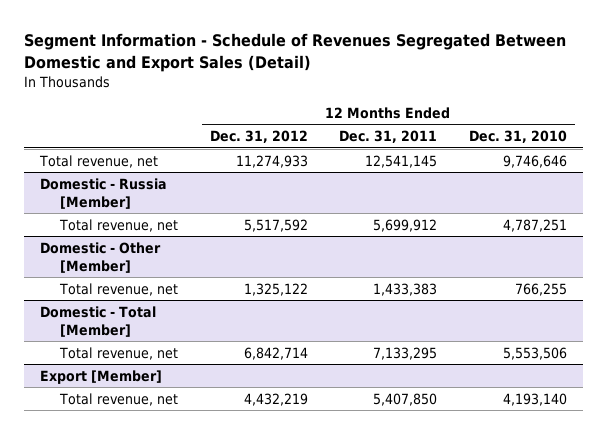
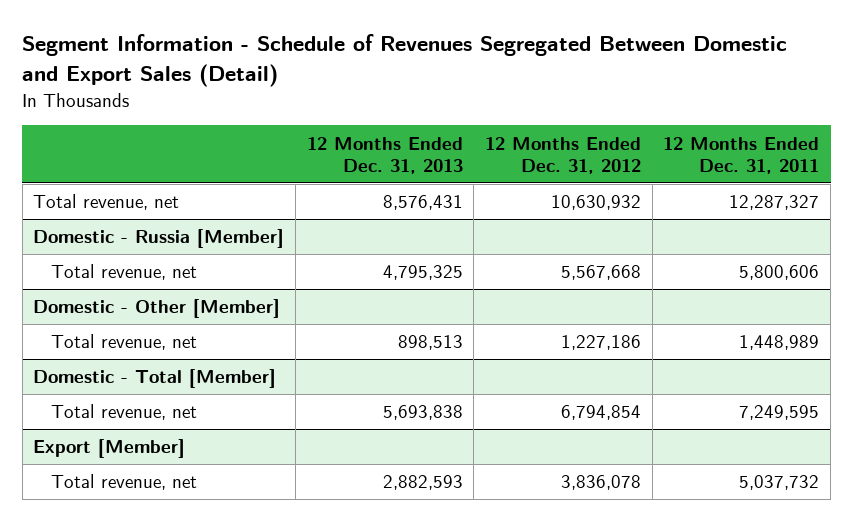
[468,129,567,143] Dec. 31, 2010 -> none
none -> [306,136,463,174] 12 Months Ended Dec. 31, 2013
[235,154,308,168] 11,274,933 -> [551,195,642,211] 10,630,932
[365,154,438,168] 12,541,145 -> [729,195,820,211] 12,287,327
[243,218,308,232] 5,517,592 -> [561,265,642,281] 5,567,668
[373,218,438,232] 5,699,912 -> [739,265,820,281] 5,800,606
[243,282,308,296] 1,325,122 -> [561,335,642,351] 1,227,186
[373,282,438,296] 1,433,383 -> [739,335,820,351] 1,448,989
[243,346,308,360] 6,842,714 -> [561,405,642,421] 6,794,854
[373,346,438,360] 7,133,295 -> [739,405,820,421] 7,249,595
[243,392,308,406] 4,432,219 -> [561,475,642,491] 3,836,078
[373,392,438,406] 5,407,850 -> [739,475,820,491] 5,037,732

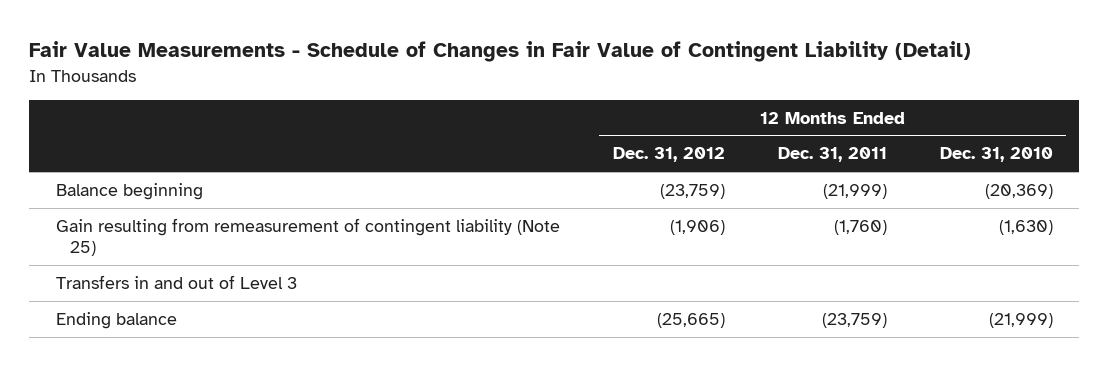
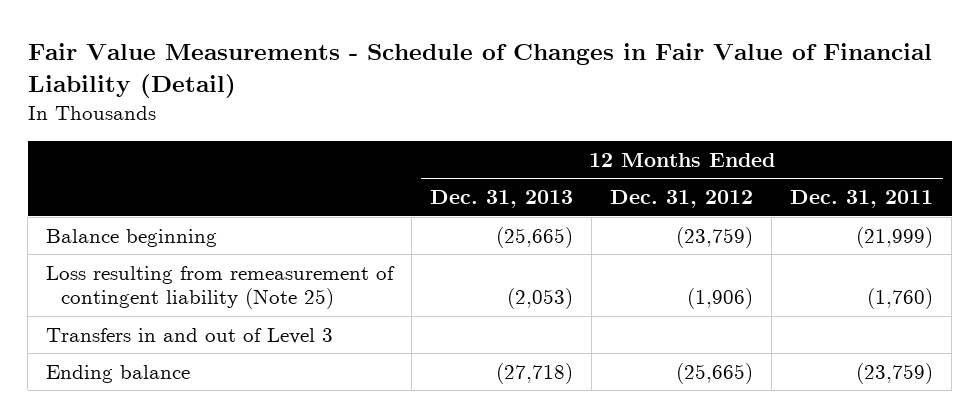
[29,41,972,63] Fair Value Measurements - Schedule of Changes in Fair Value of Contingent Liability (Detail) -> [27,43,932,99] Fair Value Measurements - Schedule of Changes in Fair Value of Financial Liability (Detail)
[939,147,1053,163] Dec. 31, 2010 -> none
none -> [430,190,574,209] Dec. 31, 2013
[55,217,560,257] Gain resulting from remeasurement of contingent liability (Note 25) -> [46,265,396,310] Loss resulting from remeasurement of contingent liability (Note 25)

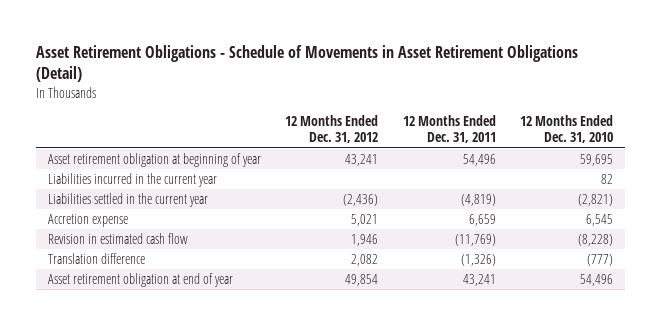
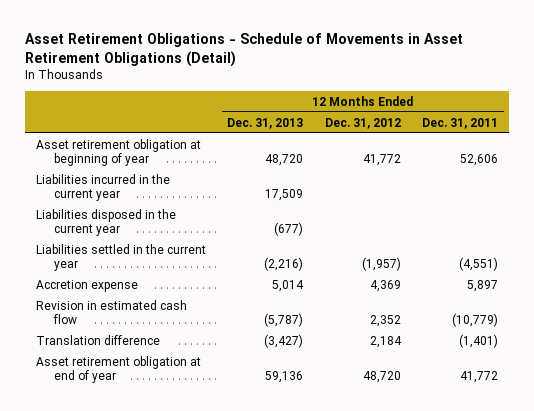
[519,115,613,144] 12 Months Ended Dec. 31, 2010 -> none
none -> [227,117,304,129] Dec. 31, 2013
[345,154,379,167] 43,241 -> [362,154,401,167] 41,772
[462,154,496,167] 54,496 -> [460,154,499,167] 52,606
none -> [35,208,176,237] Liabilities disposed in the current year
[343,194,379,207] (2,436) -> [361,257,401,272] (1,957)
[460,194,496,207] (4,819) -> [459,257,499,272] (4,551)
[351,214,379,227] 5,021 -> [369,279,401,292] 4,369
[468,214,496,227] 6,659 -> [467,279,499,292] 5,897
[351,234,379,247] 1,946 -> [369,315,401,328] 2,352
[454,234,496,247] (11,769) -> [452,313,499,328] (10,779)
[351,254,379,267] 2,082 -> [369,335,402,348] 2,184
[460,254,496,267] (1,326) -> [459,333,499,348] (1,401)
[345,274,379,287] 49,854 -> [362,371,401,384] 48,720
[462,274,496,287] 43,241 -> [460,371,499,384] 41,772

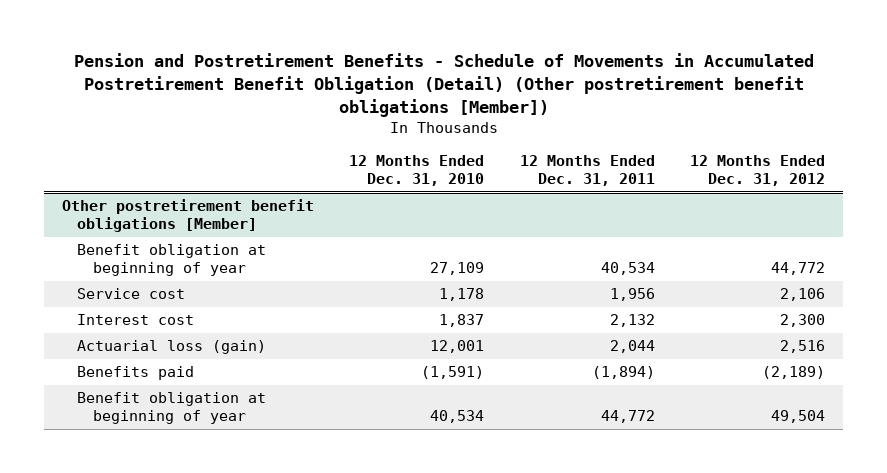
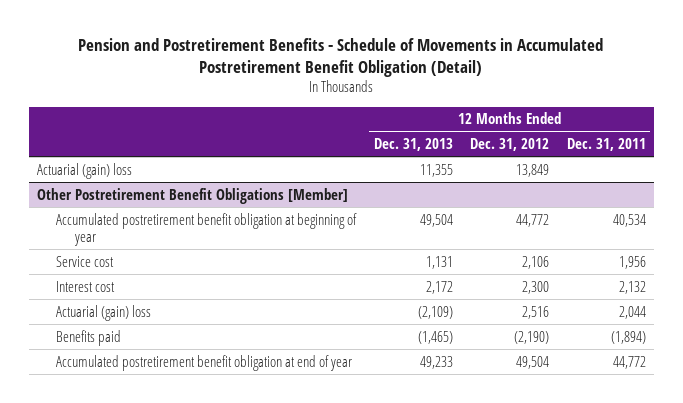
[73,53,814,118] Pension and Postretirement Benefits - Schedule of Movements in Accumulated Postretirement Benefit Obligation (Detail) (Other postretirement benefit obligations [Member]) -> [78,37,604,77] Pension and Postretirement Benefits - Schedule of Movements in Accumulated Postretirement Benefit Obligation (Detail)
[349,155,485,187] 12 Months Ended Dec. 31, 2010 -> none
none -> [373,137,453,151] Dec. 31, 2013
none -> [37,162,133,179] Actuarial (gain) loss
[61,199,314,233] Other postretirement benefit obligations [Member] -> [37,187,349,204] Other Postretirement Benefit Obligations [Member]
[77,244,267,277] Benefit obligation at beginning of year -> [56,212,358,247] Accumulated postretirement benefit obligation at beginning of year
[77,340,267,355] Actuarial loss (gain) -> [56,304,152,321] Actuarial (gain) loss
[762,366,826,380] (2,189) -> [514,330,550,344] (2,190)
[77,392,267,425] Benefit obligation at beginning of year -> [56,354,353,371] Accumulated postretirement benefit obligation at end of year

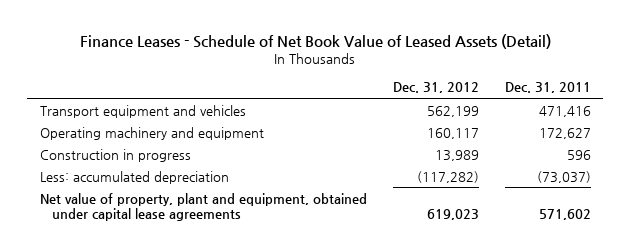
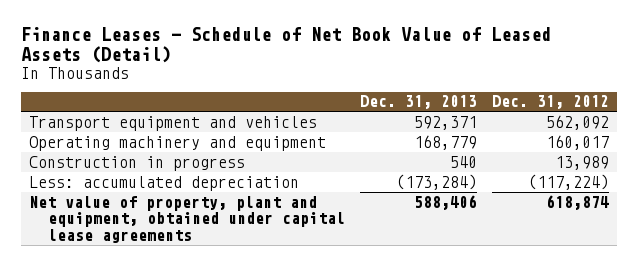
[504,82,591,94] Dec. 31, 2011 -> none
none -> [360,95,478,110] Dec. 31, 2013
[426,105,479,117] 562,199 -> [546,114,610,130] 562,092
[426,127,479,139] 160,117 -> [546,134,610,150] 160,017
[416,170,479,183] (117,282) -> [528,173,610,190] (117,224)
[426,209,479,221] 619,023 -> [546,194,610,210] 618,874

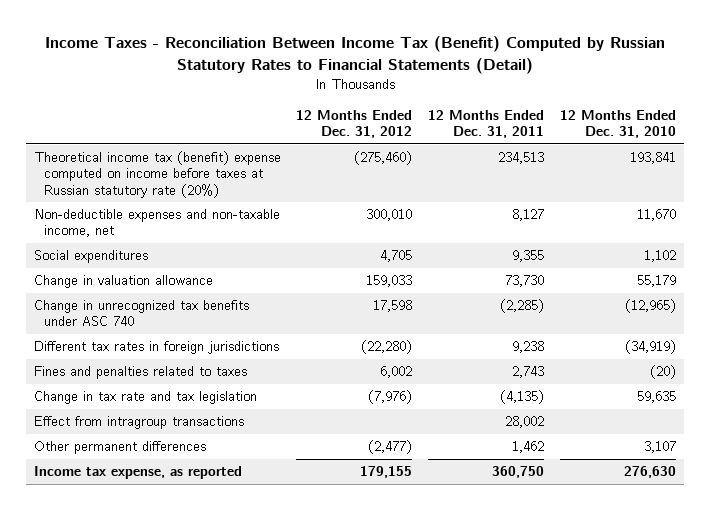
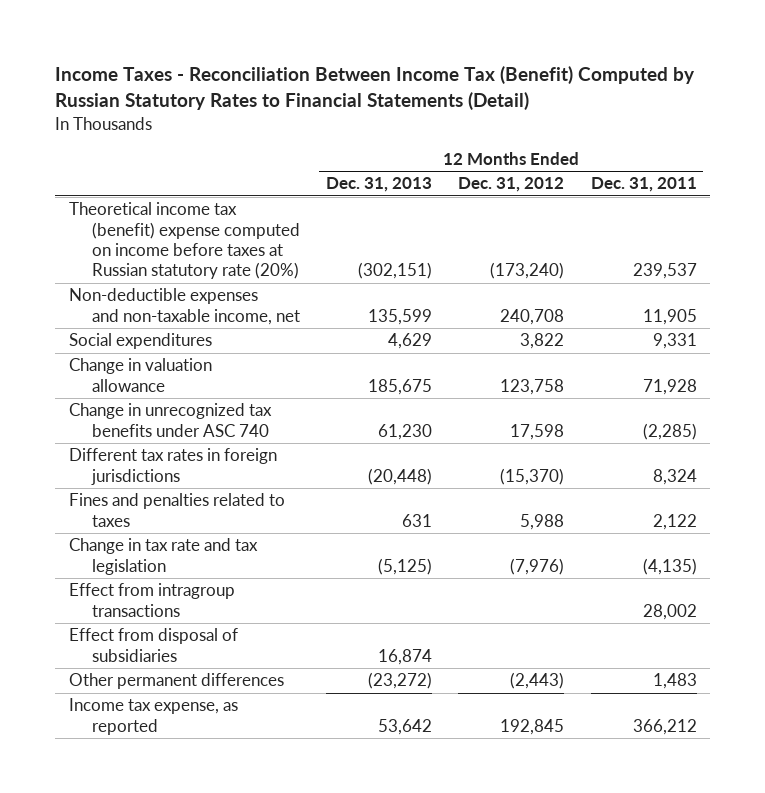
[559,109,676,139] 12 Months Ended Dec. 31, 2010 -> none
none -> [326,177,433,193] Dec. 31, 2013
[354,151,413,166] (275,460) -> [490,262,565,280] (173,240)
[498,152,545,165] 234,513 -> [632,263,697,280] 239,537
[366,209,413,222] 300,010 -> [500,308,565,325] 240,708
[512,209,545,222] 8,127 -> [642,308,697,325] 11,905
[380,250,413,263] 4,705 -> [520,333,565,350] 3,822
[512,250,545,263] 9,355 -> [652,333,697,350] 9,331
[366,275,413,288] 159,033 -> [500,378,565,395] 123,758
[505,275,545,288] 73,730 -> [642,378,697,395] 71,928
[361,340,413,355] (22,280) -> [500,467,565,485] (15,370)
[512,341,545,354] 9,238 -> [652,468,697,485] 8,324
[380,366,413,379] 6,002 -> [520,513,565,530] 5,988
[512,366,545,379] 2,743 -> [652,513,697,530] 2,122
none -> [68,628,238,662] Effect from disposal of subsidiaries
[368,440,413,455] (2,477) -> [510,672,565,690] (2,443)
[512,441,545,454] 1,462 -> [652,673,697,690] 1,483
[360,466,413,479] 179,155 -> [500,718,565,735] 192,845
[492,466,545,479] 360,750 -> [632,718,697,735] 366,212

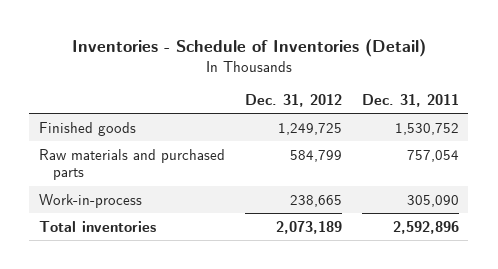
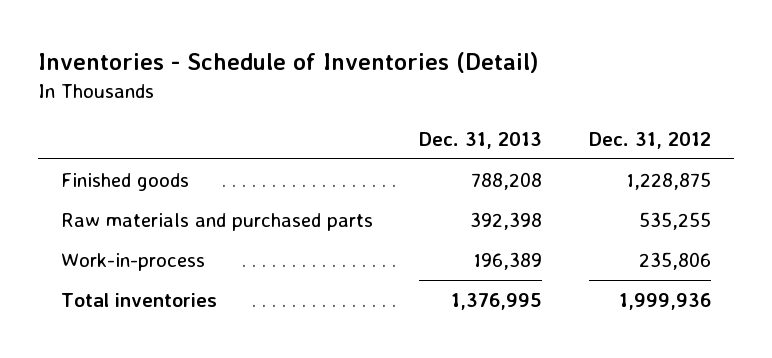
[361,93,459,107] Dec. 31, 2011 -> none
none -> [419,131,543,149] Dec. 31, 2013
[277,122,342,135] 1,249,725 -> [625,172,711,191] 1,228,875
[289,149,342,162] 584,799 -> [638,212,711,231] 535,255
[289,194,342,207] 238,665 -> [638,252,711,271] 235,806
[275,220,342,234] 2,073,189 -> [618,293,711,311] 1,999,936

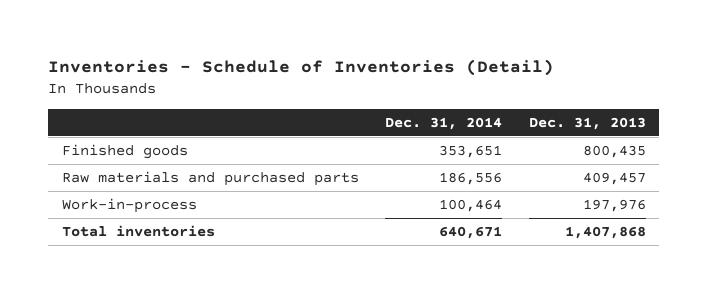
[588,131,711,149] Dec. 31, 2012 -> none
none -> [385,116,503,130] Dec. 31, 2014
[471,172,543,191] 788,208 -> [582,145,646,159] 800,435
[470,212,543,231] 392,398 -> [582,172,646,186] 409,457
[473,252,543,271] 196,389 -> [582,199,646,213] 197,976
[451,293,543,311] 1,376,995 -> [564,226,646,240] 1,407,868

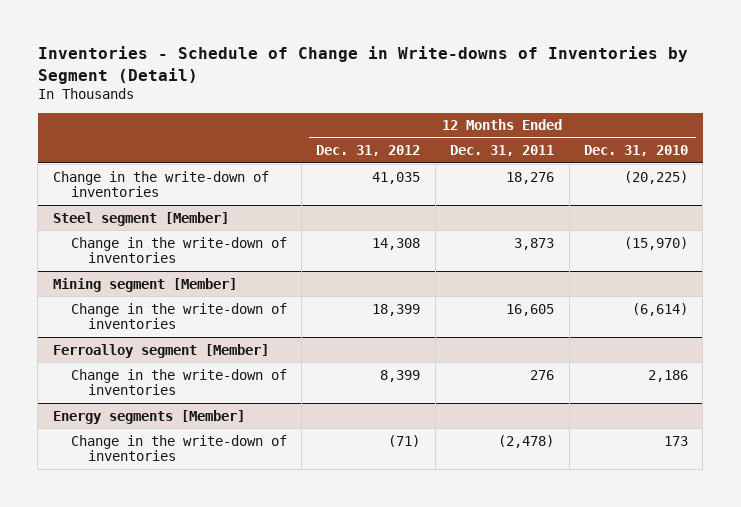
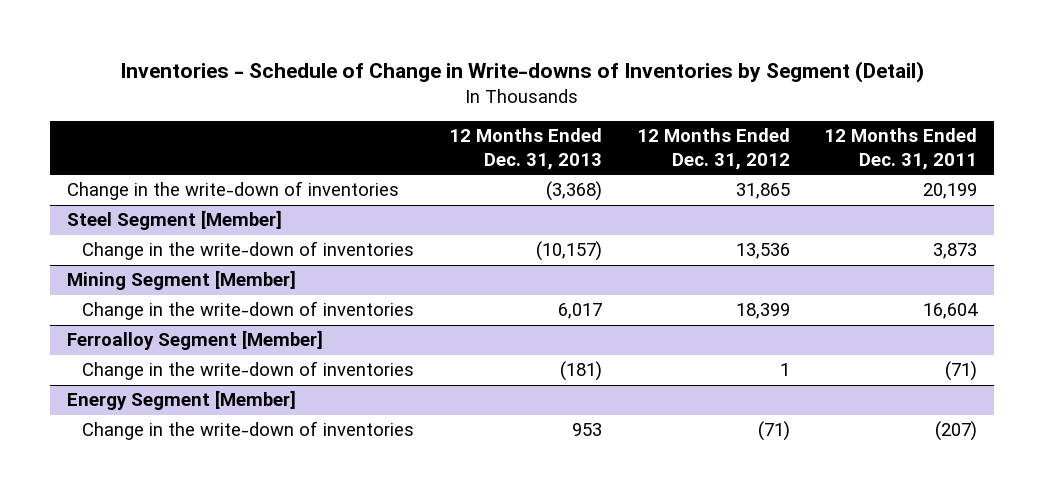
[584,145,689,157] Dec. 31, 2010 -> none
none -> [448,128,602,170] 12 Months Ended Dec. 31, 2013
[372,171,421,184] 41,035 -> [735,183,790,200] 31,865
[506,171,555,184] 18,276 -> [923,183,978,200] 20,199
[52,211,229,226] Steel segment [Member] -> [67,210,283,231] Steel Segment [Member]
[372,237,421,250] 14,308 -> [735,243,790,260] 13,536
[52,277,237,292] Mining segment [Member] -> [67,270,297,291] Mining Segment [Member]
[506,303,555,316] 16,605 -> [923,303,979,320] 16,604
[52,343,269,358] Ferroalloy segment [Member] -> [67,330,324,351] Ferroalloy Segment [Member]
[380,369,421,382] 8,399 -> [779,363,790,377] 1
[530,369,555,380] 276 -> [945,361,978,382] (71)
[52,409,245,424] Energy segments [Member] -> [67,390,297,411] Energy Segment [Member]
[498,434,555,448] (2,478) -> [935,421,978,442] (207)

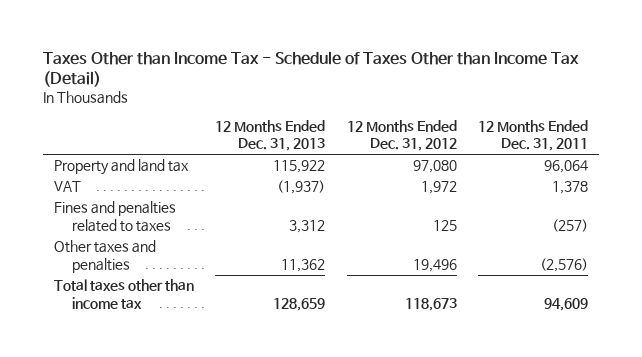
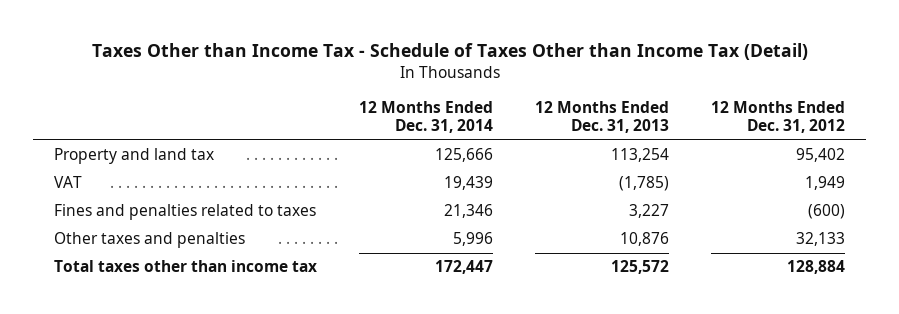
[478,119,589,152] 12 Months Ended Dec. 31, 2011 -> none
none -> [359,100,494,134] 12 Months Ended Dec. 31, 2014
[273,160,326,174] 115,922 -> [610,148,669,163] 113,254
[412,160,457,174] 97,080 -> [795,148,845,163] 95,402
[277,180,326,195] (1,937) -> [618,176,669,192] (1,785)
[420,181,457,195] 1,972 -> [804,176,845,191] 1,949
[289,219,326,233] 3,312 -> [628,204,669,219] 3,227
[432,219,457,231] 125 -> [807,204,845,220] (600)
[281,258,326,272] 11,362 -> [619,232,669,247] 10,876
[412,258,457,272] 19,496 -> [795,232,845,247] 32,133
[273,297,326,311] 128,659 -> [610,260,669,275] 125,572
[404,297,457,311] 118,673 -> [786,260,845,275] 128,884

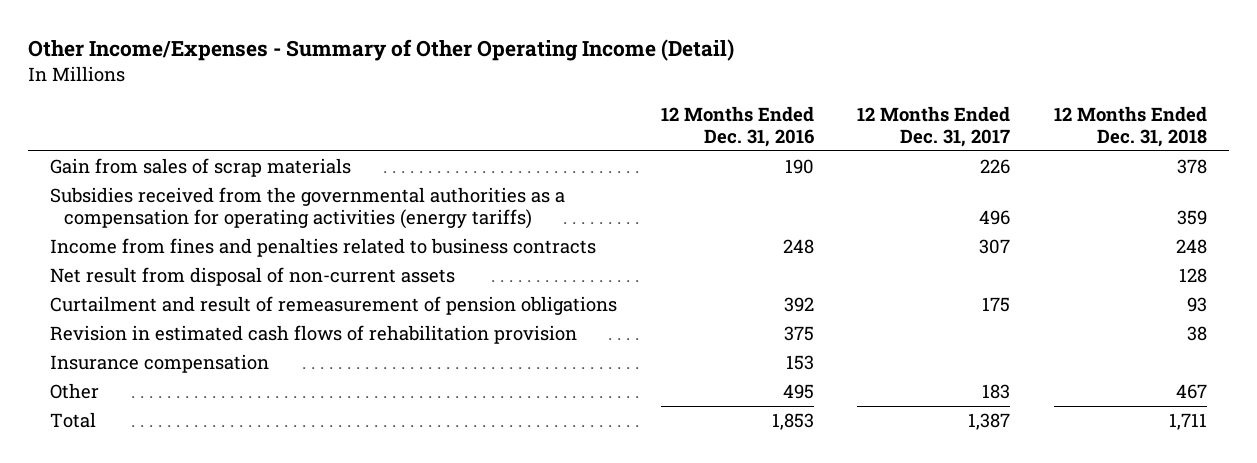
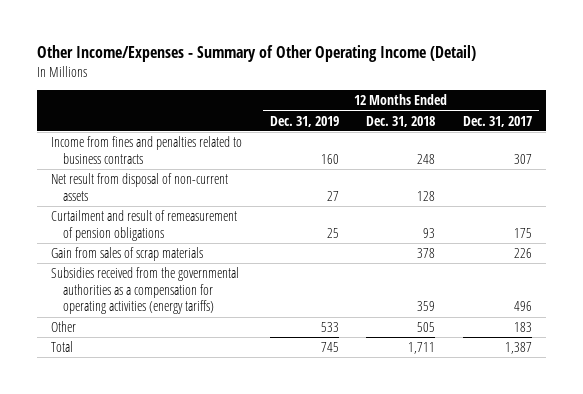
[660,105,814,147] 12 Months Ended Dec. 31, 2016 -> none
none -> [269,115,339,127] Dec. 31, 2019
[49,324,577,344] Revision in estimated cash flows of rehabilitation provision -> none
[49,353,269,373] Insurance compensation -> none
[49,157,351,177] Gain from sales of scrap materials -> [50,247,203,262] Gain from sales of scrap materials
[49,186,565,230] Subsidies received from the governmental authorities as a compensation for operating activities (energy tariffs) -> [50,267,239,315] Subsidies received from the governmental authorities as a compensation for operating activities (energy tariffs)
[1176,383,1208,399] 467 -> [417,322,436,333] 505

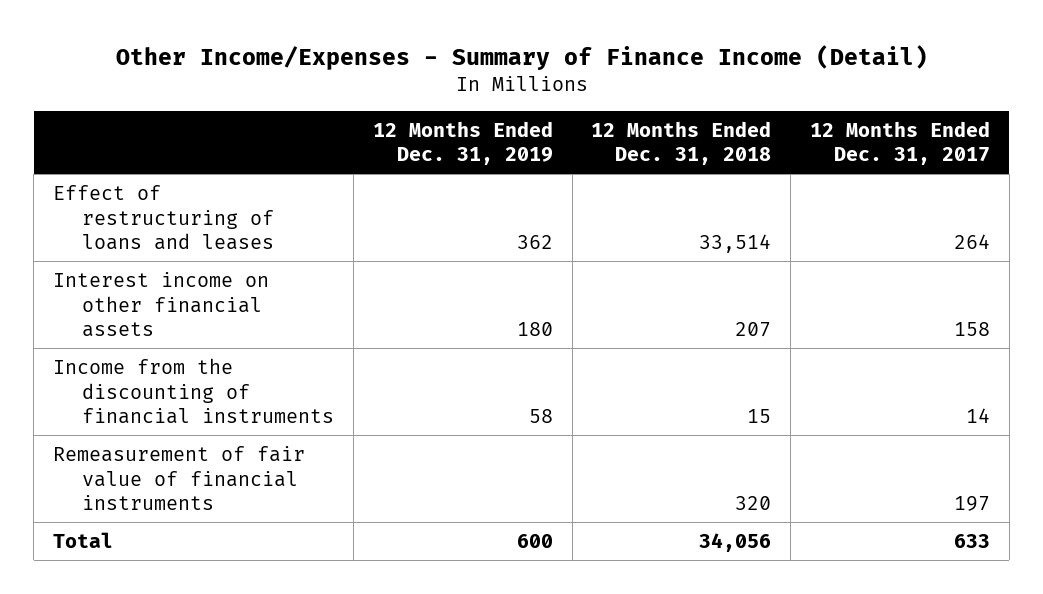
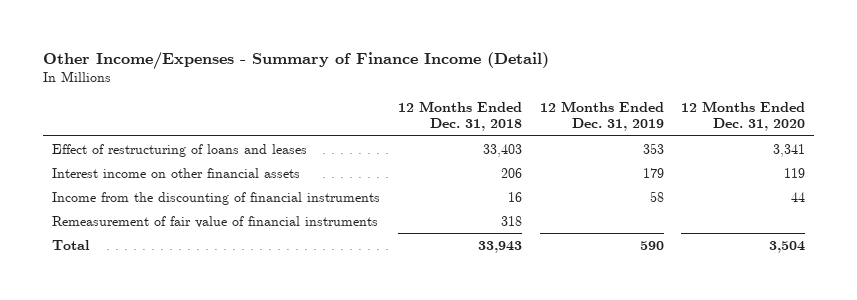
[809,120,990,166] 12 Months Ended Dec. 31, 2017 -> none
none -> [681,100,806,132] 12 Months Ended Dec. 31, 2020
[516,235,553,250] 362 -> [642,142,664,154] 353
[699,234,772,254] 33,514 -> [482,143,522,157] 33,403
[516,322,553,337] 180 -> [642,167,664,178] 179
[735,322,772,338] 207 -> [500,167,522,178] 206
[747,409,772,424] 15 -> [507,191,522,202] 16
[735,496,772,511] 320 -> [500,215,522,226] 318
[516,533,553,548] 600 -> [639,240,664,250] 590
[699,532,772,552] 34,056 -> [477,240,522,253] 33,943

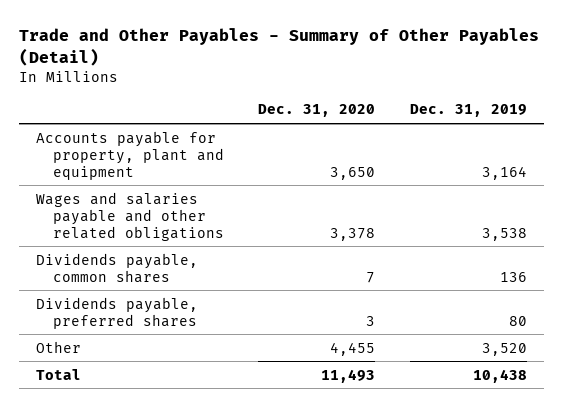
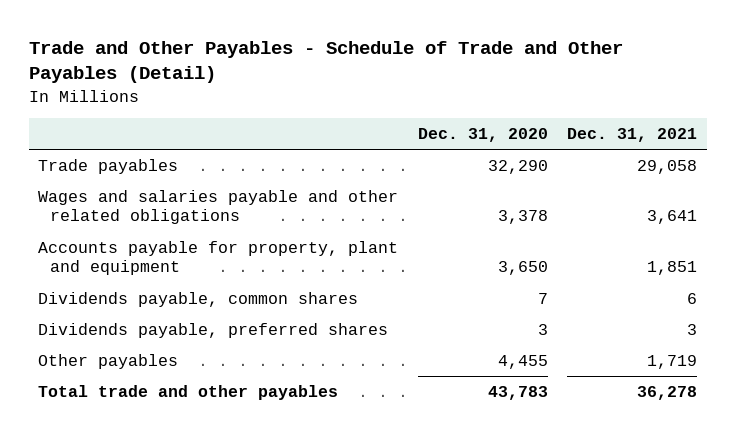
[19,28,540,66] Trade and Other Payables - Summary of Other Payables (Detail) -> [28,40,623,84] Trade and Other Payables - Schedule of Trade and Other Payables (Detail)
[409,104,527,118] Dec. 31, 2019 -> none
none -> [567,128,698,143] Dec. 31, 2021
none -> [38,159,179,175] Trade payables
[36,130,225,180] Accounts payable for property, plant and equipment -> [38,241,399,276] Accounts payable for property, plant and equipment
[36,368,82,380] Total -> none
[36,340,82,353] Other -> [38,354,179,370] Other payables
none -> [38,385,339,401] Total trade and other payables

